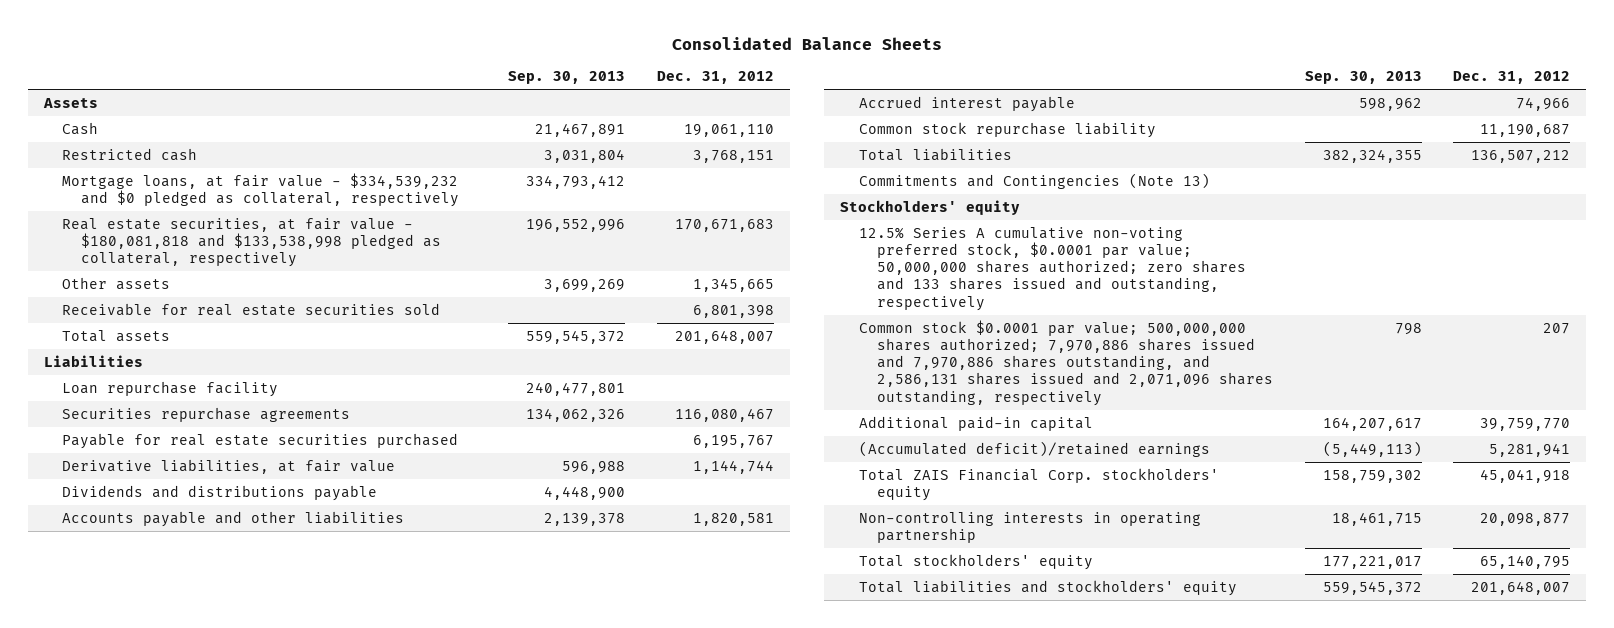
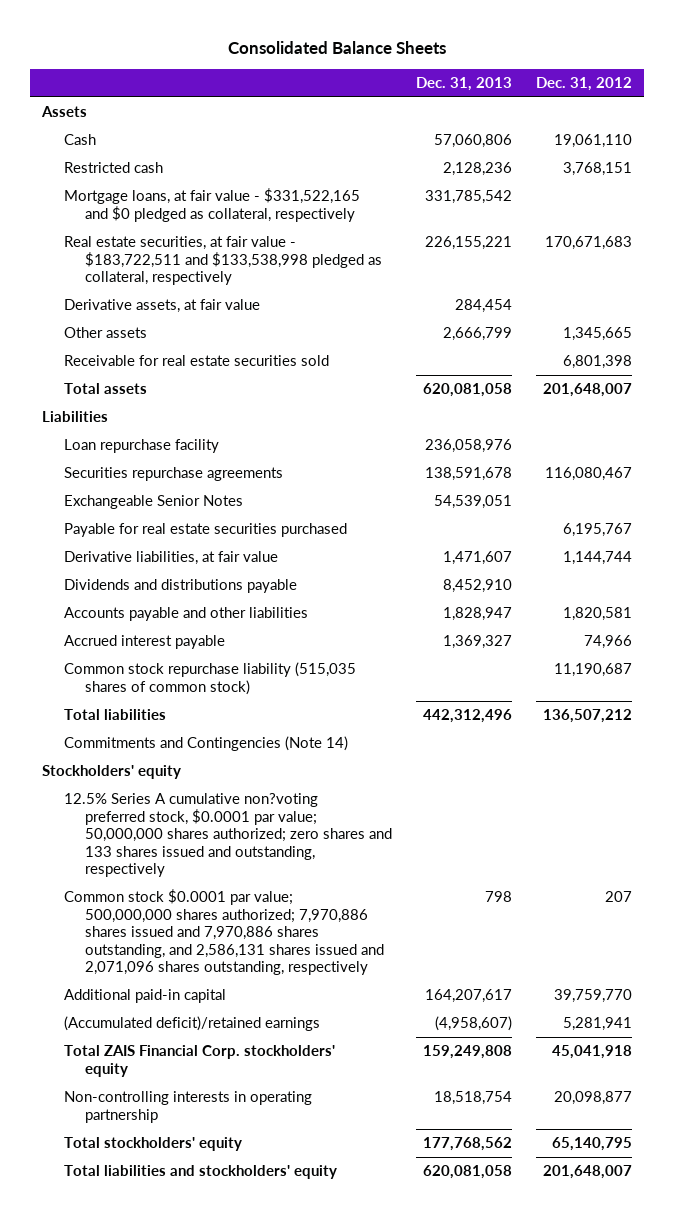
[508,71,626,85] Sep. 30, 2013 -> none
none -> [416,77,513,92] Dec. 31, 2013
[62,172,459,207] Mortgage loans, at fair value - $334,539,232 and $0 pledged as collateral, respectively -> [63,188,360,222] Mortgage loans, at fair value - $331,522,165 and $0 pledged as collateral, respectively
[62,217,441,268] Real estate securities, at fair value - $180,081,818 and $133,538,998 pledged as collateral, respectively -> [63,236,382,286] Real estate securities, at fair value - $183,722,511 and $133,538,998 pledged as collateral, respectively
none -> [63,299,260,314] Derivative assets, at fair value
none -> [63,495,243,510] Exchangeable Senior Notes
[858,121,1156,138] Common stock repurchase liability -> [63,662,356,695] Common stock repurchase liability (515,035 shares of common stock)
[858,172,1210,189] Commitments and Contingencies (Note 13) -> [63,736,348,752] Commitments and Contingencies (Note 14)
[858,226,1247,311] 12.5% Series A cumulative non-voting preferred stock, $0.0001 par value; 50,000,000 shares authorized; zero shares and 133 shares issued and outstanding, respectively -> [63,793,392,878] 12.5% Series A cumulative non?voting preferred stock, $0.0001 par value; 50,000,000 shares authorized; zero shares and 133 shares issued and outstanding, respectively

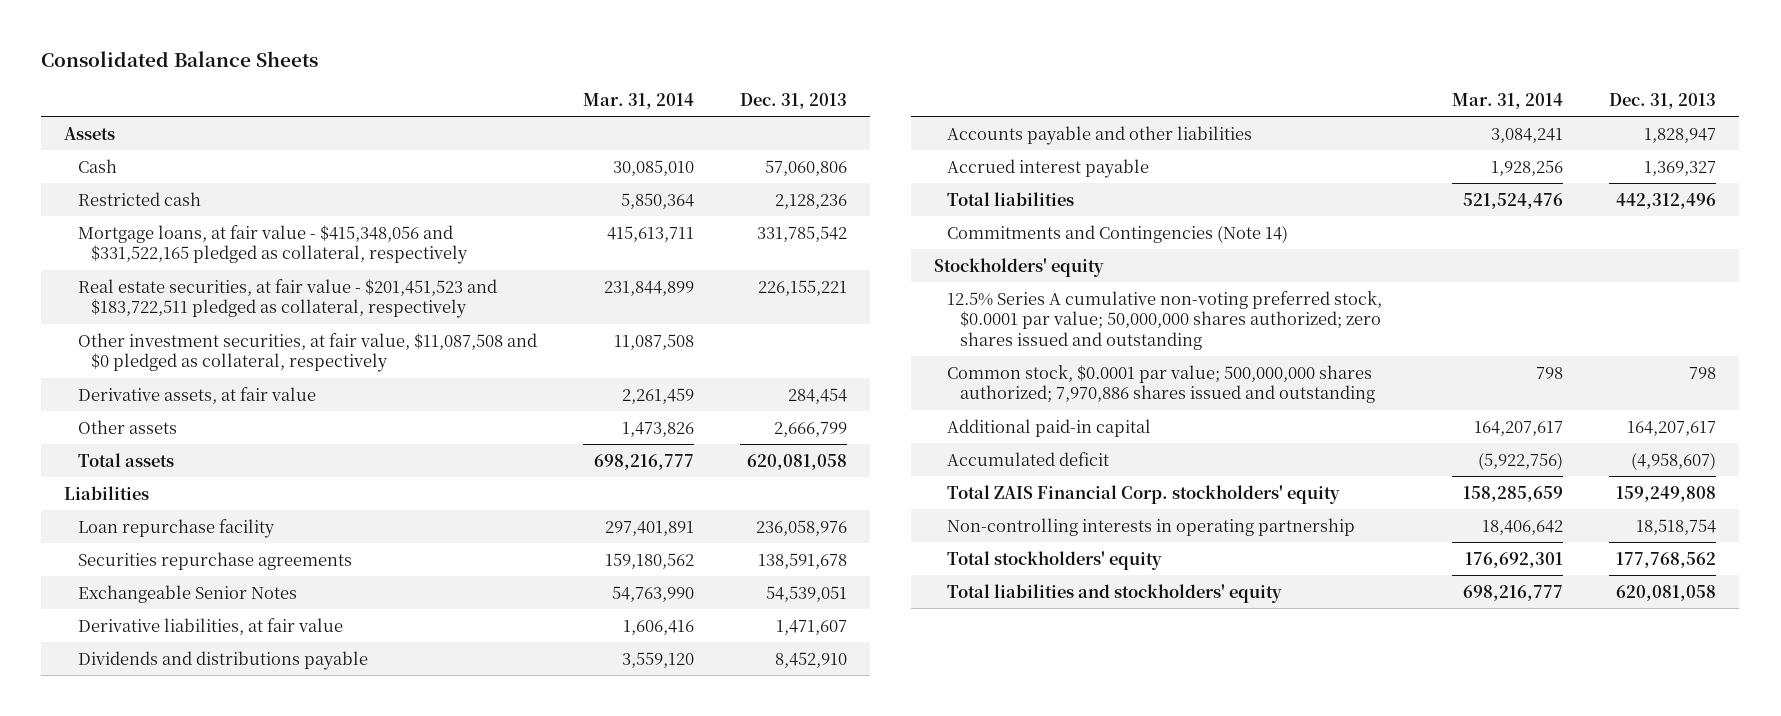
[536,77,633,92] Dec. 31, 2012 -> none
none -> [582,92,694,109] Mar. 31, 2014
[63,188,360,222] Mortgage loans, at fair value - $331,522,165 and $0 pledged as collateral, respectively -> [77,224,468,265] Mortgage loans, at fair value - $415,348,056 and $331,522,165 pledged as collateral, respectively
[63,236,382,286] Real estate securities, at fair value - $183,722,511 and $133,538,998 pledged as collateral, respectively -> [77,278,497,319] Real estate securities, at fair value - $201,451,523 and $183,722,511 pledged as collateral, respectively
none -> [77,332,537,373] Other investment securities, at fair value, $11,087,508 and $0 pledged as collateral, respectively
[63,355,329,367] Receivable for real estate securities sold -> none
[63,523,347,538] Payable for real estate securities purchased -> none
[63,662,356,695] Common stock repurchase liability (515,035 shares of common stock) -> none
[63,793,392,878] 12.5% Series A cumulative non?voting preferred stock, $0.0001 par value; 50,000,000 shares authorized; zero shares and 133 shares issued and outstanding, respectively -> [946,290,1382,350] 12.5% Series A cumulative non-voting preferred stock, $0.0001 par value; 50,000,000 shares authorized; zero shares issued and outstanding
[63,889,384,976] Common stock $0.0001 par value; 500,000,000 shares authorized; 7,970,886 shares issued and 7,970,886 shares outstanding, and 2,586,131 shares issued and 2,071,096 shares outstanding, respectively -> [946,364,1375,404] Common stock, $0.0001 par value; 500,000,000 shares authorized; 7,970,886 shares issued and outstanding
[63,1016,320,1032] (Accumulated deficit)/retained earnings -> [946,451,1109,466] Accumulated deficit

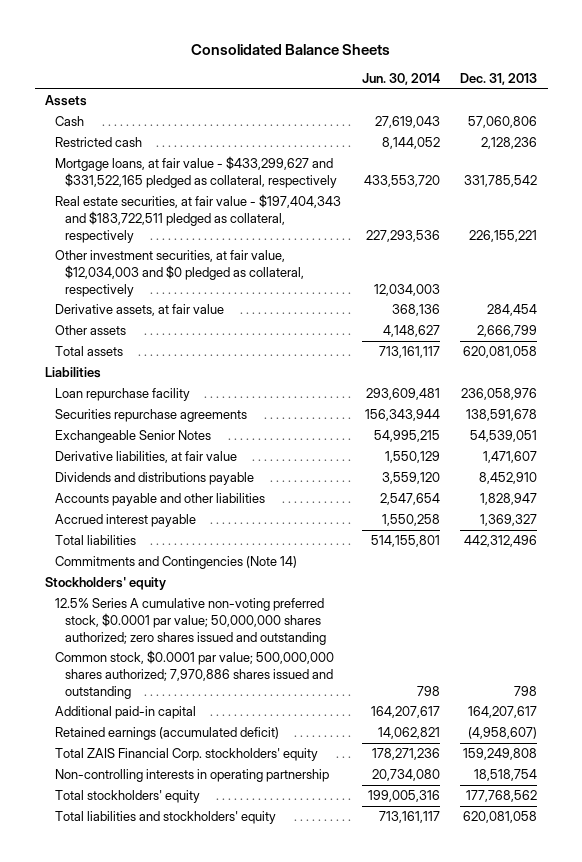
[582,92,694,109] Mar. 31, 2014 -> none
none -> [361,73,440,86] Jun. 30, 2014
[77,224,468,265] Mortgage loans, at fair value - $415,348,056 and $331,522,165 pledged as collateral, respectively -> [54,156,337,188] Mortgage loans, at fair value - $433,299,627 and $331,522,165 pledged as collateral, respectively
[77,278,497,319] Real estate securities, at fair value - $201,451,523 and $183,722,511 pledged as collateral, respectively -> [54,194,341,243] Real estate securities, at fair value - $197,404,343 and $183,722,511 pledged as collateral, respectively
[77,332,537,373] Other investment securities, at fair value, $11,087,508 and $0 pledged as collateral, respectively -> [54,250,304,297] Other investment securities, at fair value, $12,034,003 and $0 pledged as collateral, respectively
[946,451,1109,466] Accumulated deficit -> [54,727,279,741] Retained earnings (accumulated deficit)

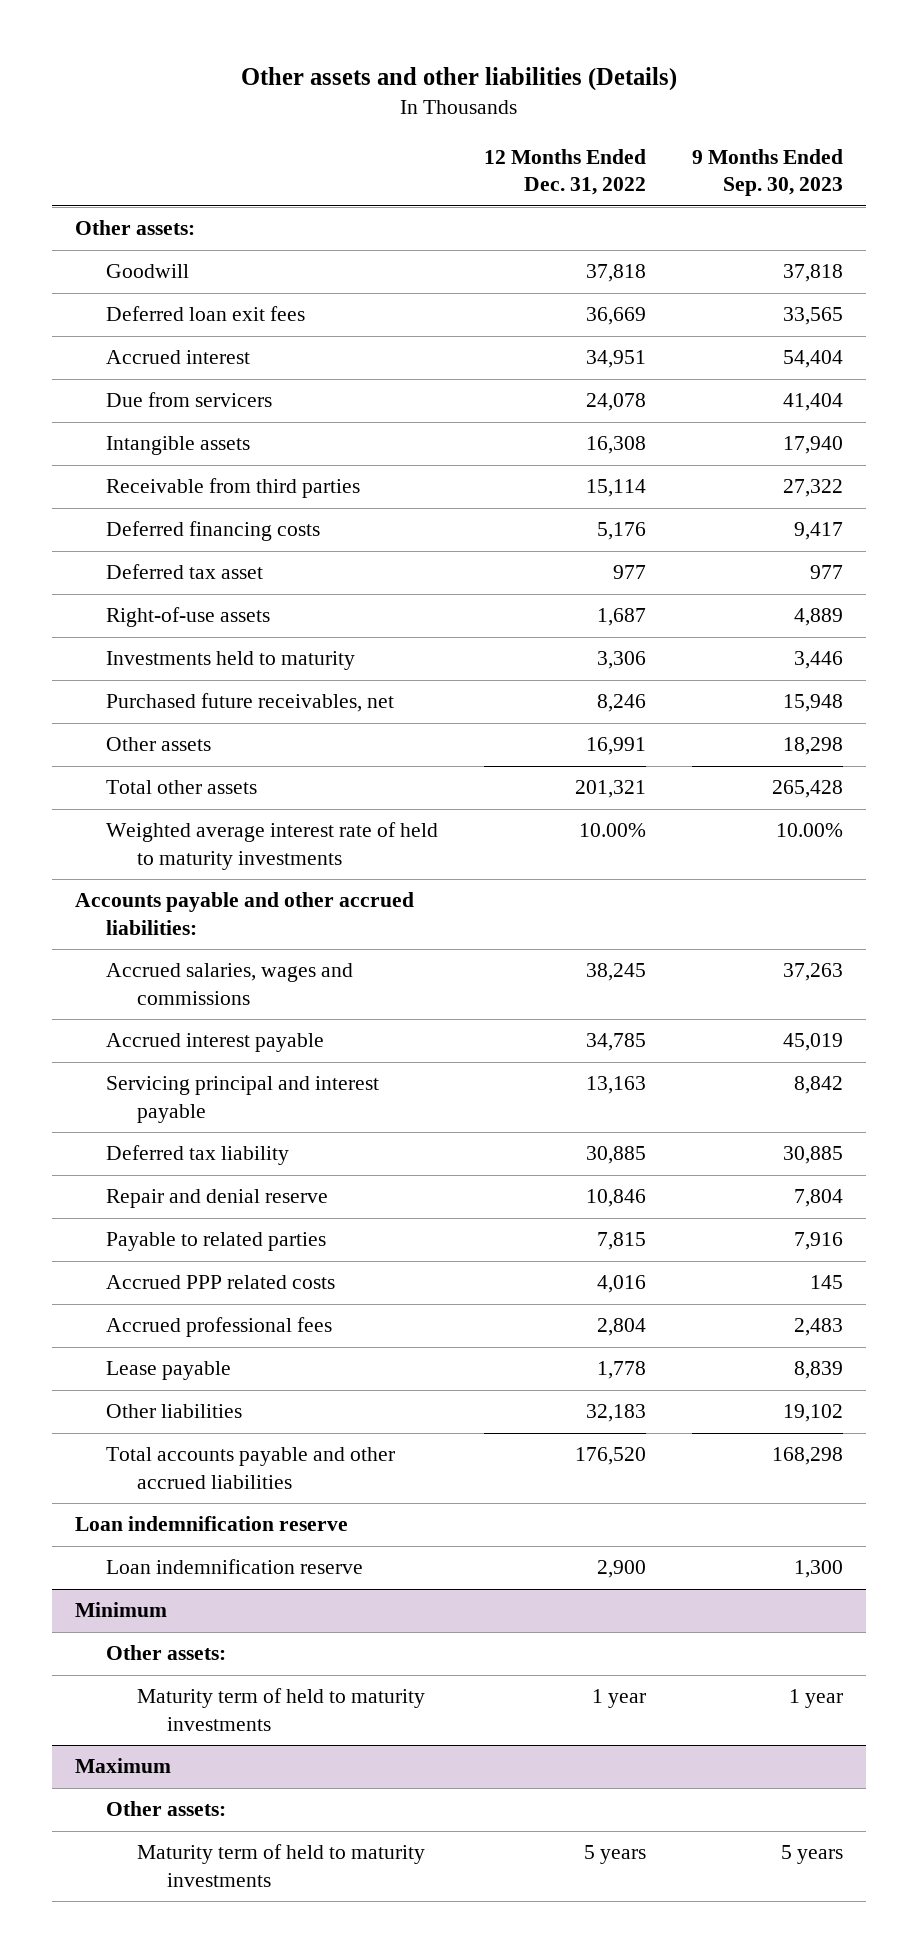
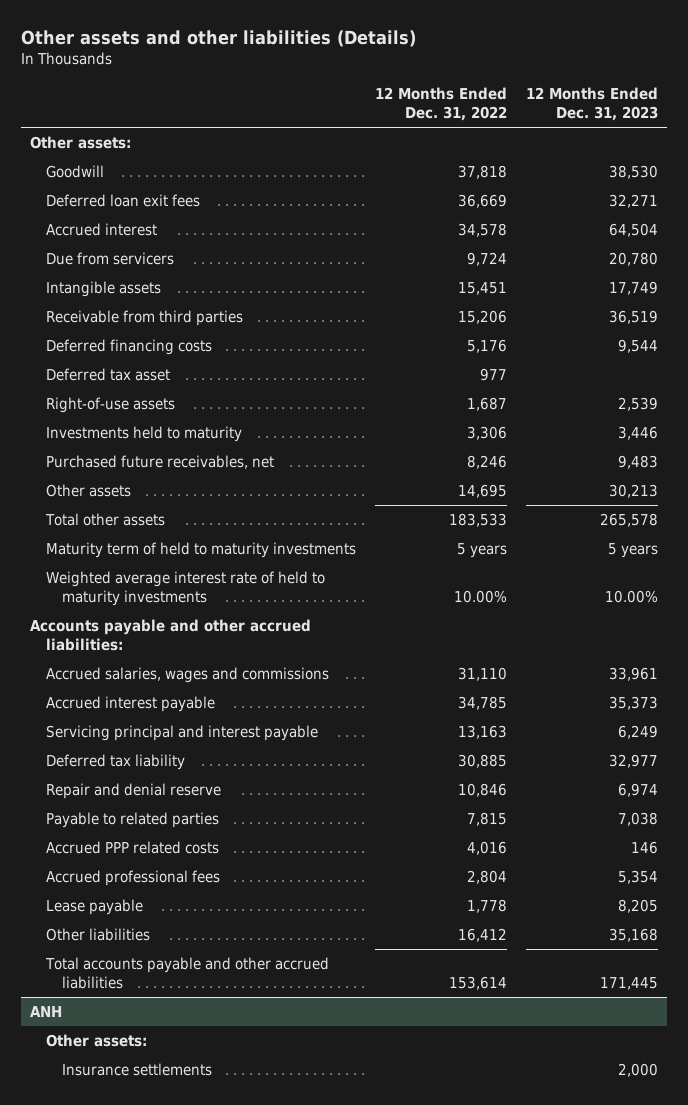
[692,148,844,196] 9 Months Ended Sep. 30, 2023 -> none
none -> [525,87,658,122] 12 Months Ended Dec. 31, 2023
[586,350,647,369] 34,951 -> [457,223,507,238] 34,578
[586,393,647,412] 24,078 -> [466,252,507,267] 9,724
[586,436,647,455] 16,308 -> [457,282,507,296] 15,451
[586,479,647,498] 15,114 -> [457,310,507,325] 15,206
[586,737,647,756] 16,991 -> [457,484,507,499] 14,695
[575,780,647,799] 201,321 -> [448,513,507,528] 183,533
none -> [45,542,356,559] Maturity term of held to maturity investments
[586,963,647,982] 38,245 -> [457,667,507,682] 31,110
[75,1516,349,1532] Loan indemnification reserve -> none
[105,1559,363,1575] Loan indemnification reserve -> none
[75,1602,168,1618] Minimum -> none
[105,1645,226,1661] Other assets: -> none
[136,1688,425,1731] Maturity term of held to maturity investments -> none
[75,1758,172,1774] Maximum -> none
[586,1404,647,1423] 32,183 -> [457,928,507,943] 16,412
[575,1447,647,1466] 176,520 -> [448,975,507,990] 153,614
none -> [30,1006,63,1018] ANH
[136,1844,425,1887] Maturity term of held to maturity investments -> none
none -> [61,1063,212,1077] Insurance settlements

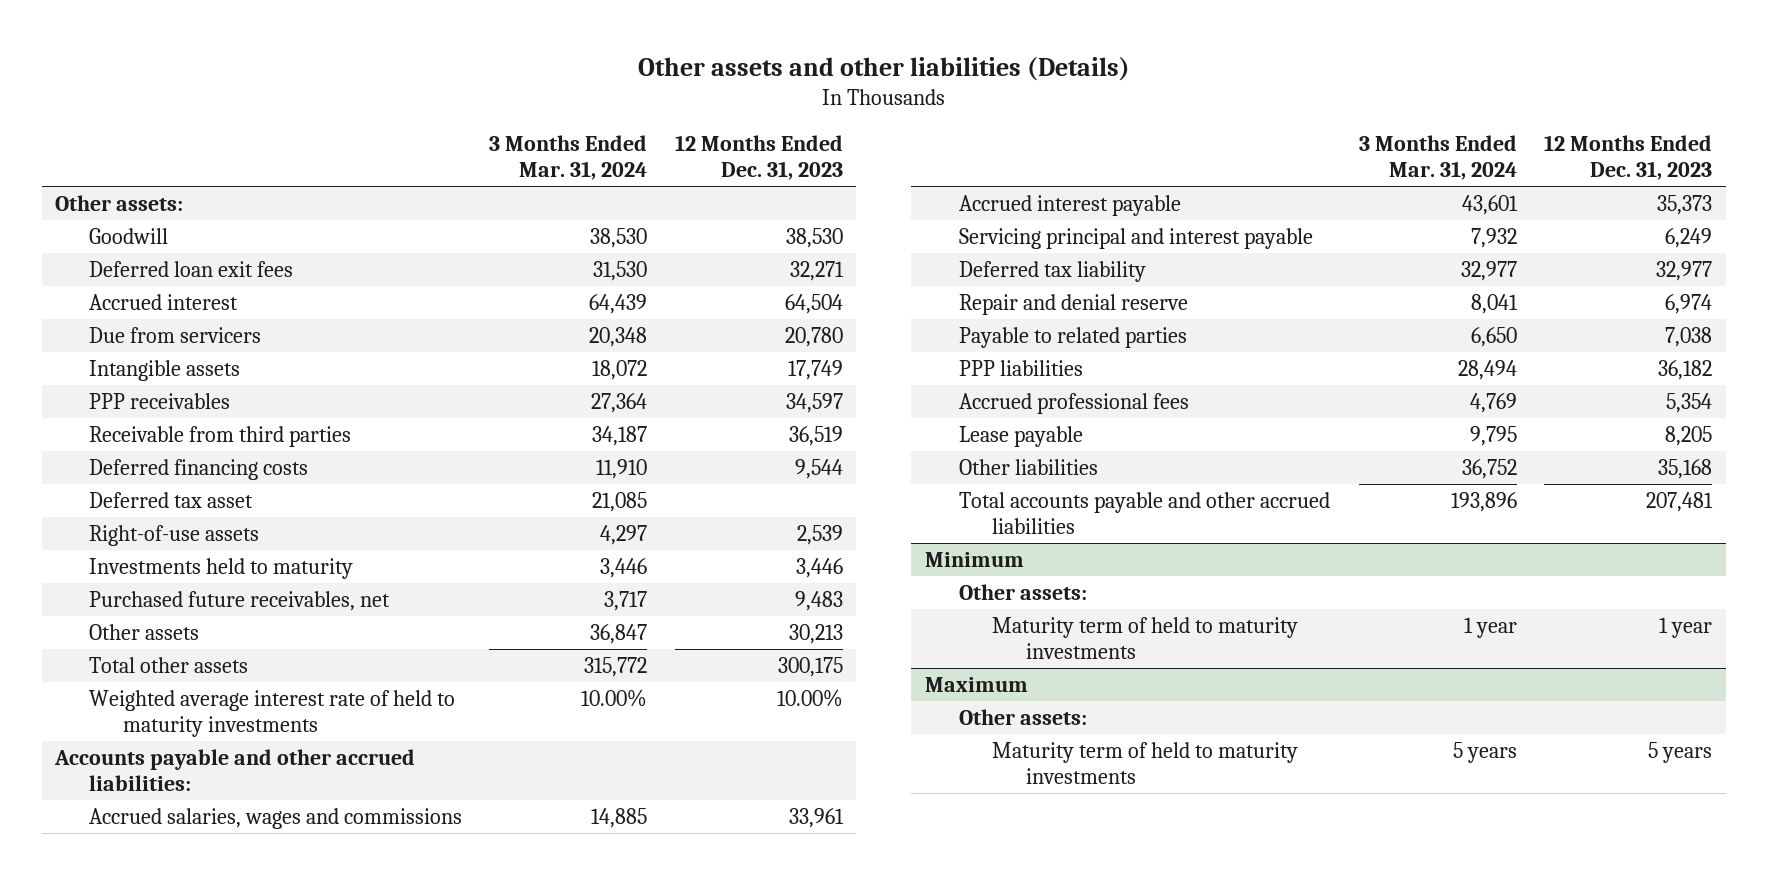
[374,87,507,122] 12 Months Ended Dec. 31, 2022 -> none
none -> [489,135,648,181] 3 Months Ended Mar. 31, 2024
none -> [88,392,230,409] PPP receivables
[45,542,356,559] Maturity term of held to maturity investments -> none
[599,513,658,528] 265,578 -> [777,656,843,677] 300,175
[45,841,219,855] Accrued PPP related costs -> [958,359,1083,376] PPP liabilities
[630,841,658,855] 146 -> [1658,359,1713,380] 36,182
[30,1006,63,1018] ANH -> none
[599,976,658,990] 171,445 -> [1646,491,1714,512] 207,481
none -> [924,551,1024,567] Minimum
[61,1063,212,1077] Insurance settlements -> none
none -> [992,616,1299,659] Maturity term of held to maturity investments
none -> [924,676,1028,692] Maximum
none -> [958,708,1087,725] Other assets:
none -> [992,741,1299,784] Maturity term of held to maturity investments

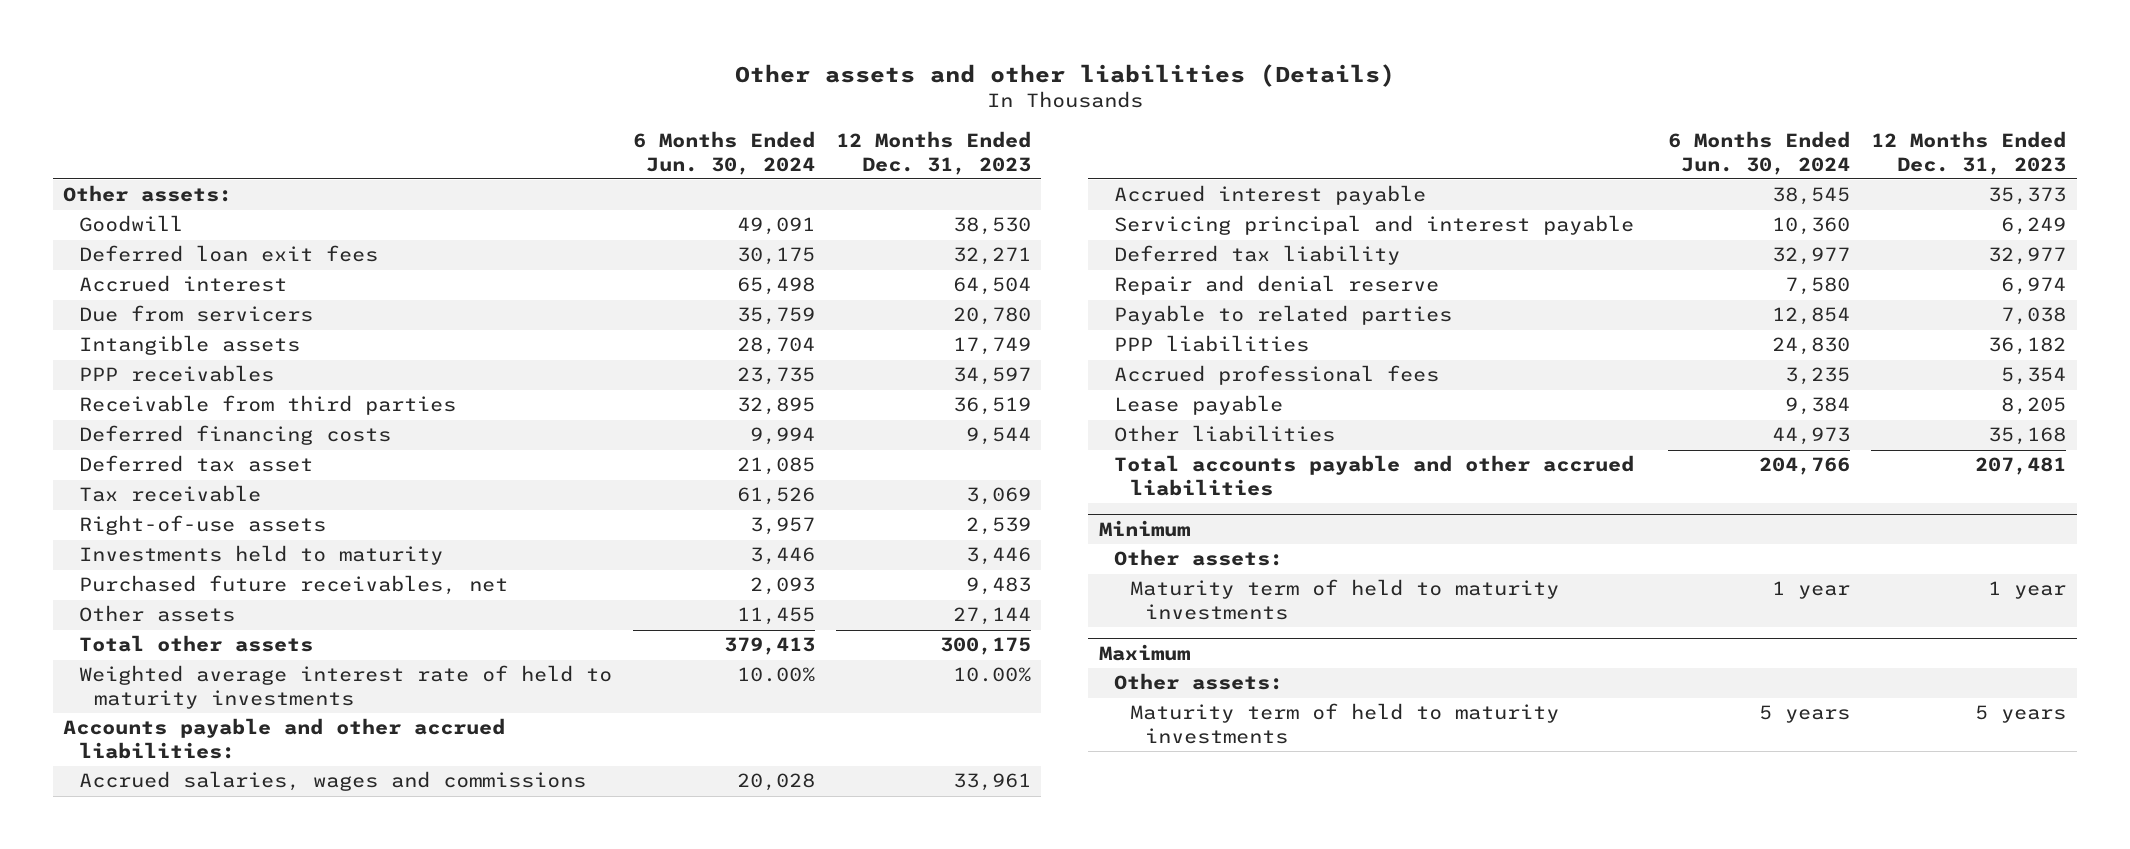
[489,135,648,181] 3 Months Ended Mar. 31, 2024 -> none
none -> [632,131,815,175] 6 Months Ended Jun. 30, 2024
none -> [78,485,261,503] Tax receivable
[788,623,843,644] 30,213 -> [952,607,1031,626] 27,144

